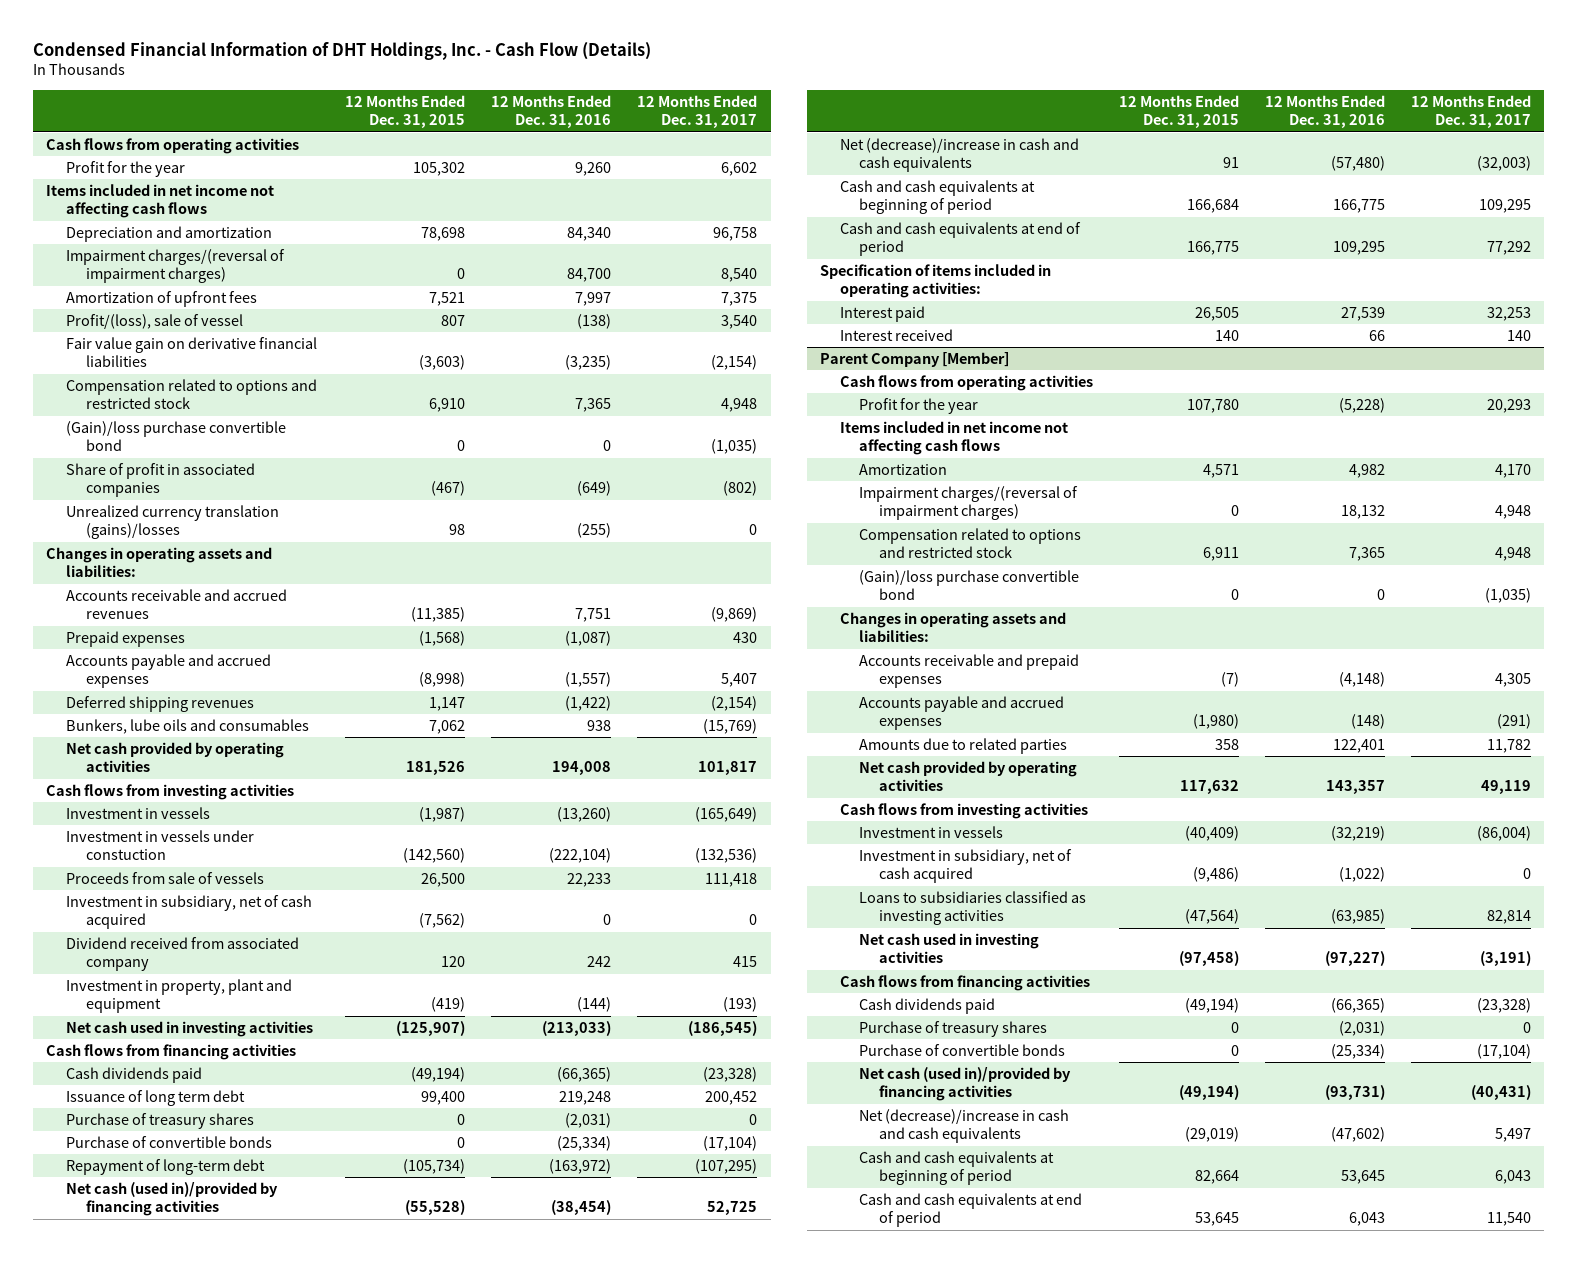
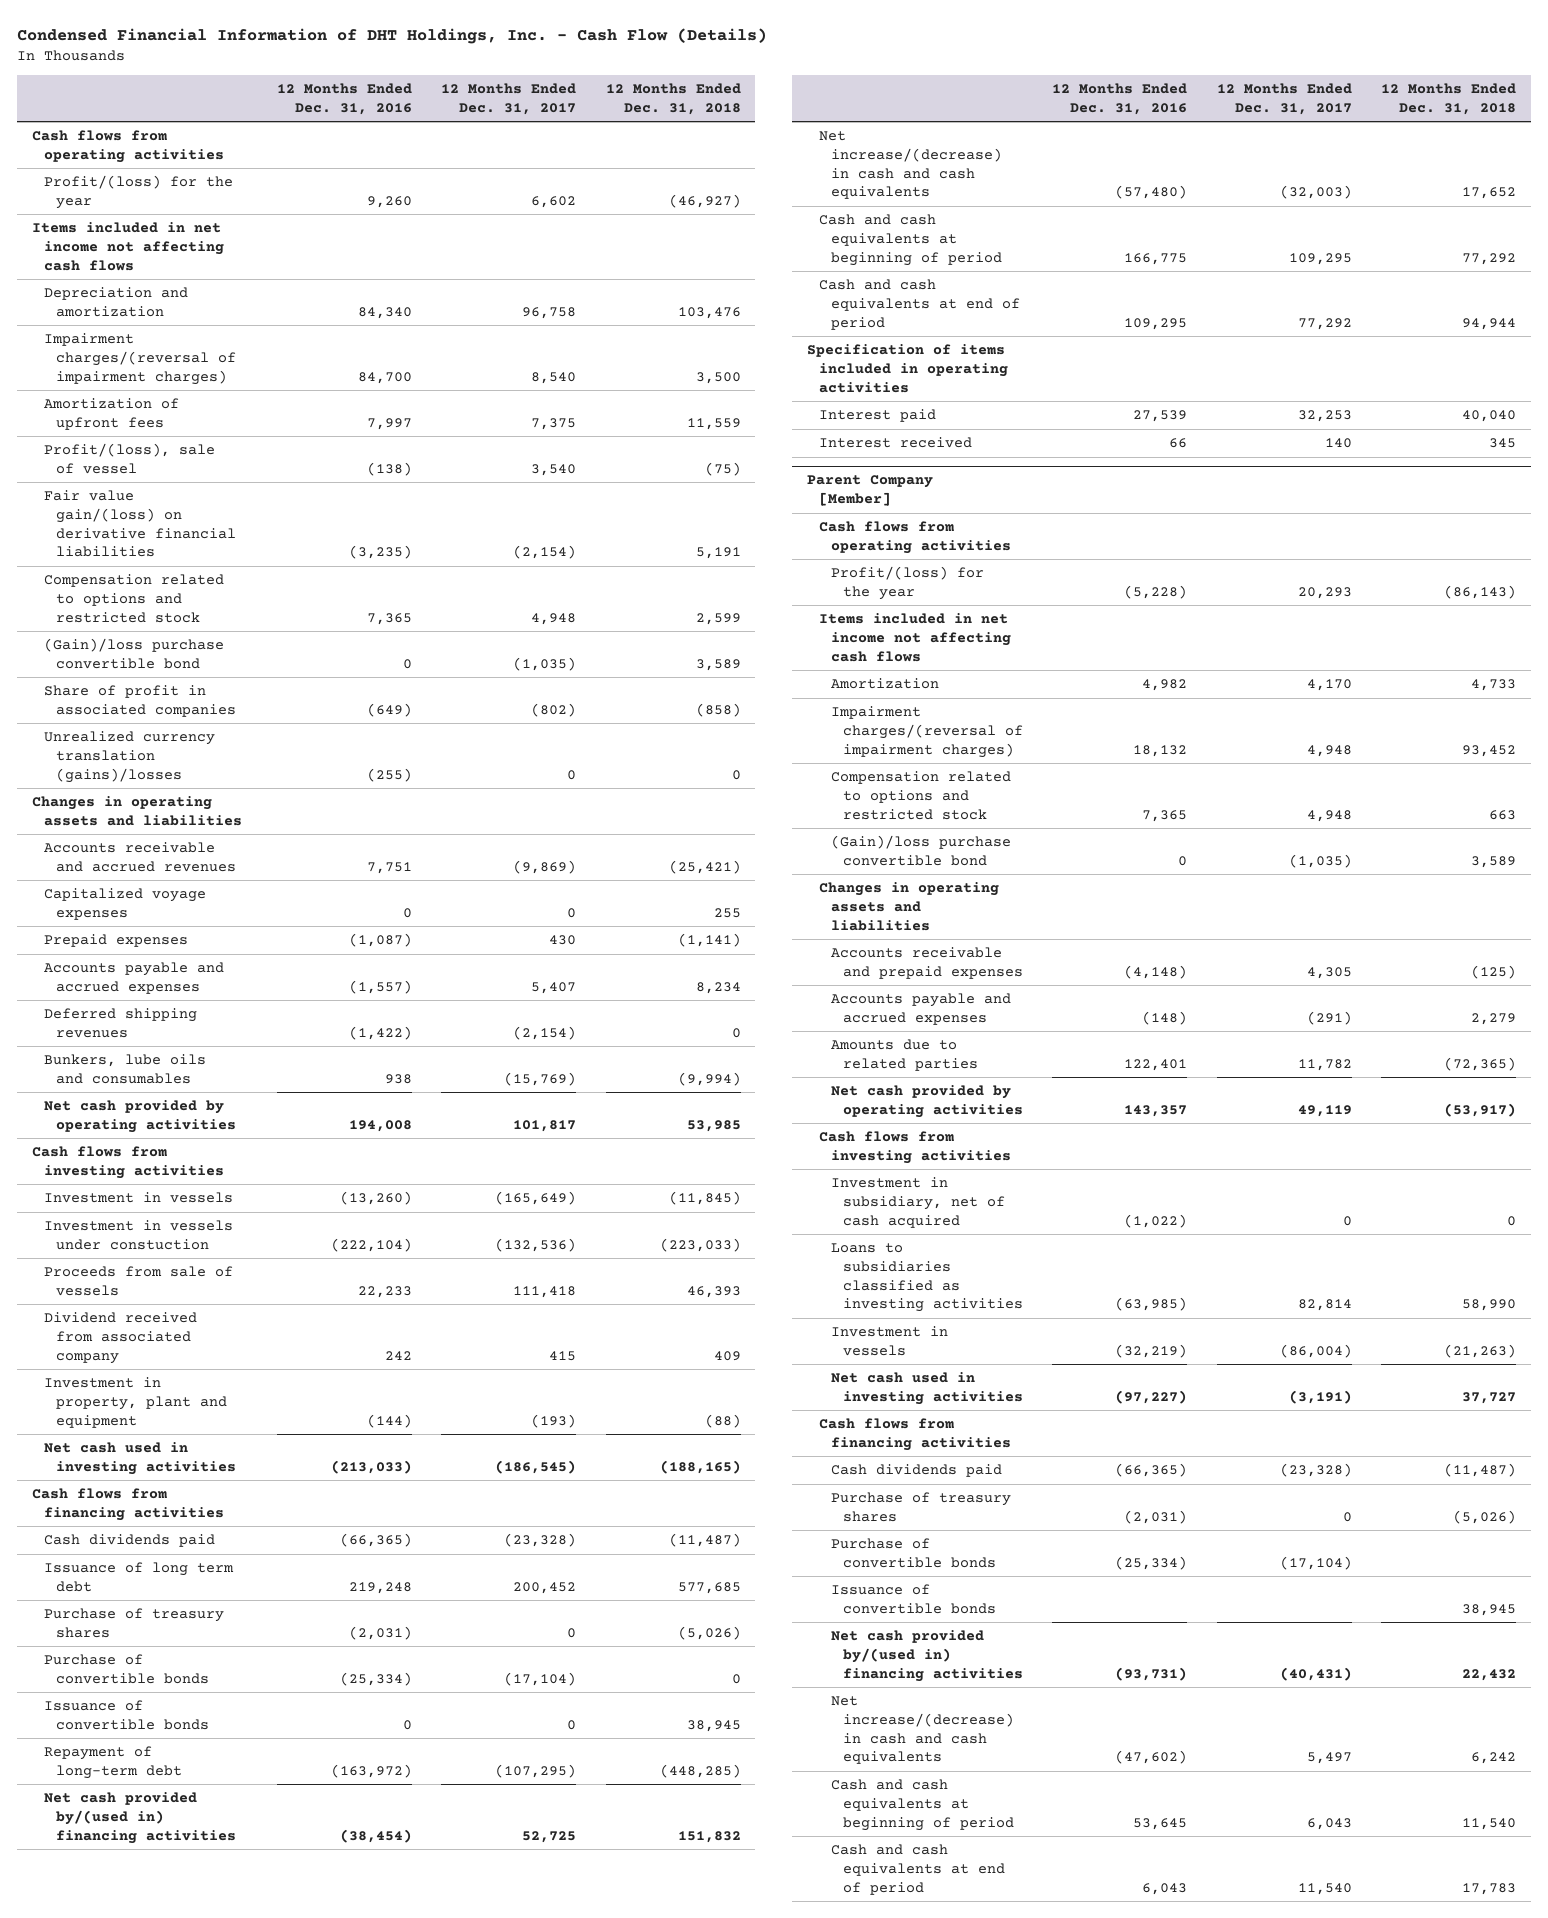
[345,95,466,129] 12 Months Ended Dec. 31, 2015 -> none
none -> [605,82,741,115] 12 Months Ended Dec. 31, 2018
[66,161,186,178] Profit for the year -> [43,175,233,209] Profit/(loss) for the year
[66,337,318,368] Fair value gain on derivative financial liabilities -> [43,490,236,558] Fair value gain/(loss) on derivative financial liabilities
[46,547,273,578] Changes in operating assets and liabilities: -> [31,796,242,826] Changes in operating assets and liabilities
none -> [43,888,206,920] Capitalized voyage expenses
[66,895,313,930] Investment in subsidiary, net of cash acquired -> none
none -> [43,1700,209,1730] Issuance of convertible bonds
[66,1182,279,1217] Net cash (used in)/provided by financing activities -> [43,1792,236,1844] Net cash provided by/(used in) financing activities
[839,138,1079,173] Net (decrease)/increase in cash and cash equivalents -> [819,131,1002,200] Net increase/(decrease) in cash and cash equivalents
[819,264,1051,299] Specification of items included in operating activities: -> [807,344,1009,393] Specification of items included in operating activities
[859,398,979,415] Profit for the year -> [830,566,984,600] Profit/(loss) for the year
[839,612,1066,643] Changes in operating assets and liabilities: -> [819,882,1000,931] Changes in operating assets and liabilities
[859,826,1004,839] Investment in vessels -> [830,1326,948,1356] Investment in vessels
none -> [830,1584,996,1614] Issuance of convertible bonds
[859,1067,1072,1102] Net cash (used in)/provided by financing activities -> [830,1630,1023,1682] Net cash provided by/(used in) financing activities
[859,1109,1070,1144] Net (decrease)/increase in cash and cash equivalents -> [830,1696,1014,1765] Net increase/(decrease) in cash and cash equivalents

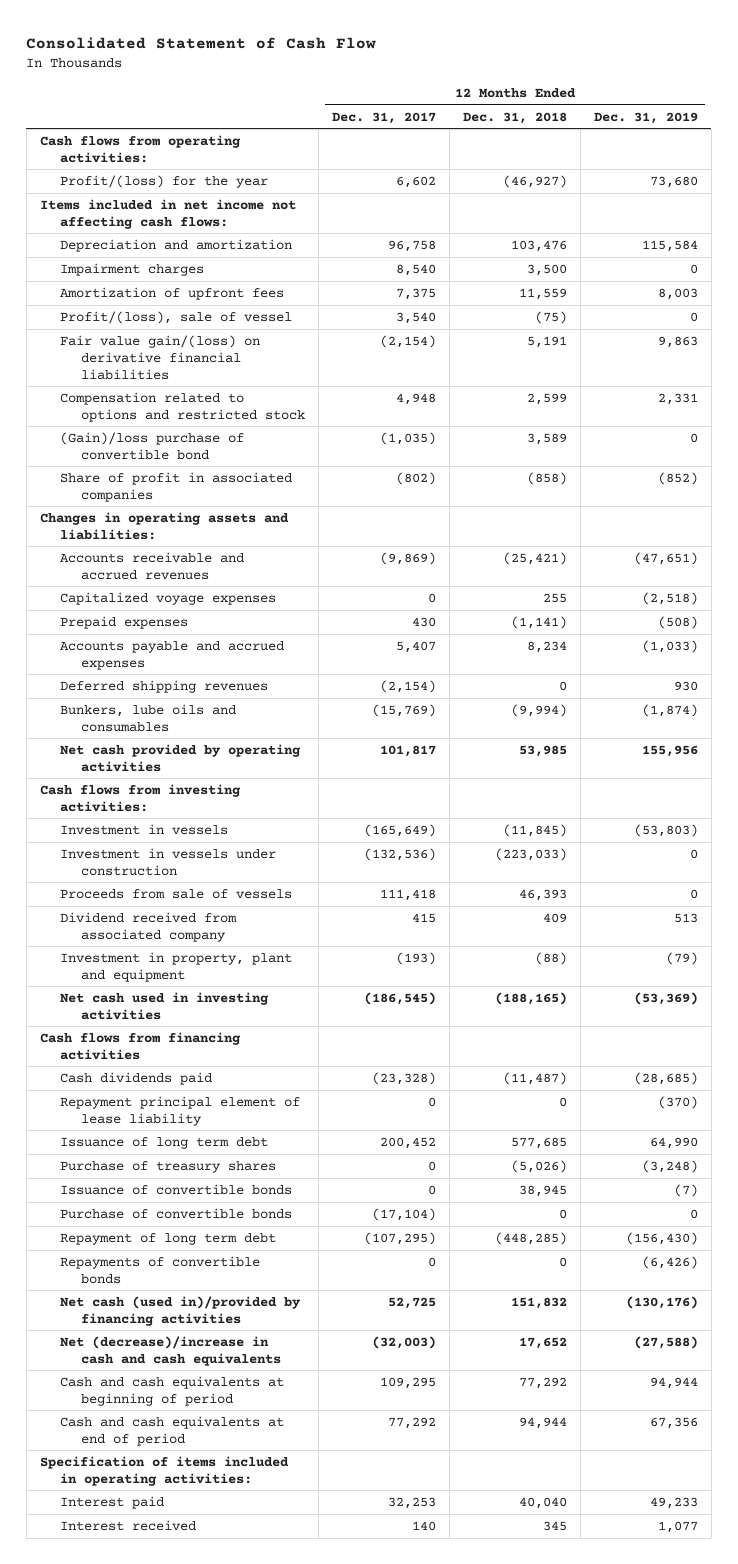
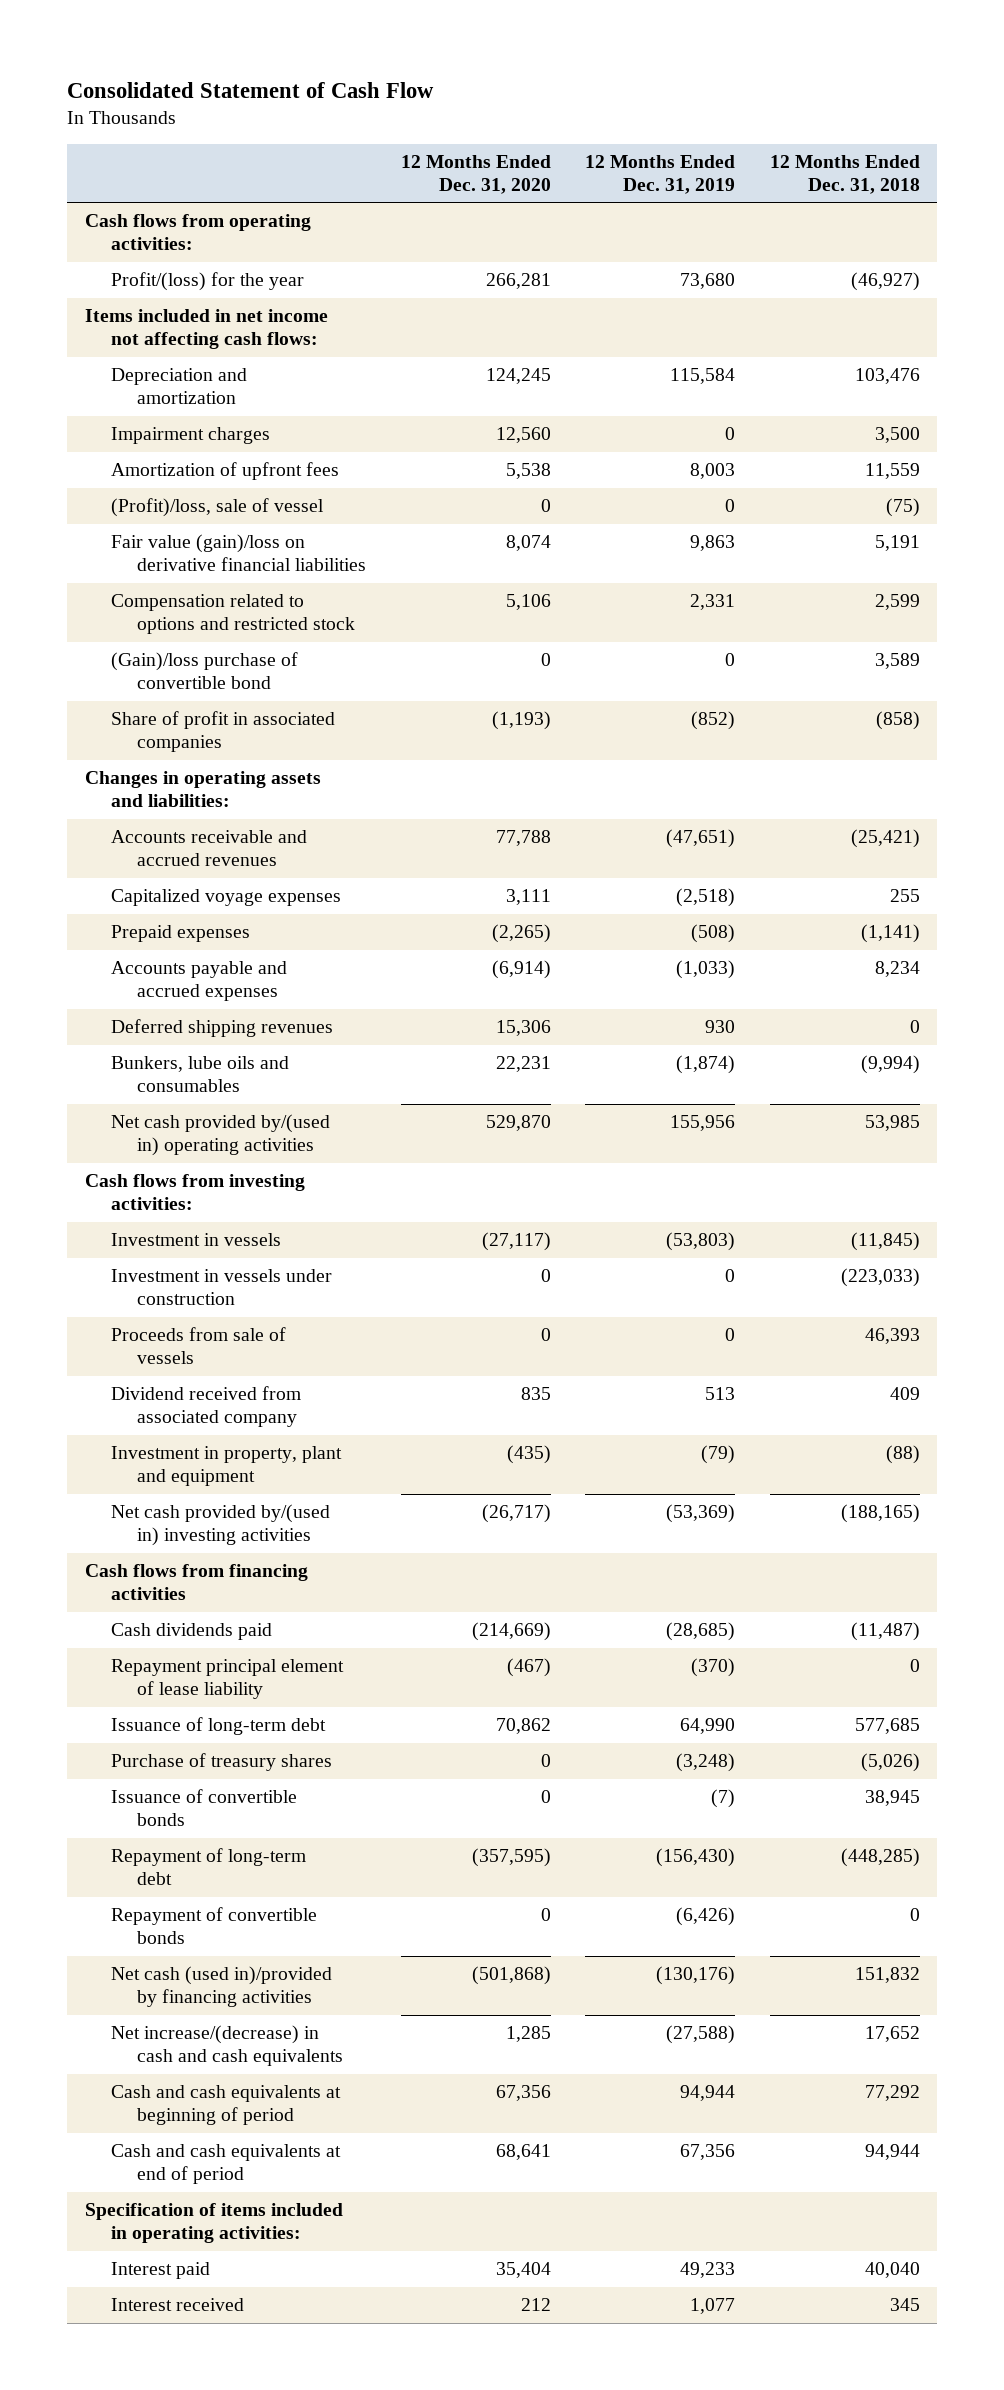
[332,111,437,124] Dec. 31, 2017 -> none
none -> [400,154,551,194] 12 Months Ended Dec. 31, 2020
[60,310,293,324] Profit/(loss), sale of vessel -> [110,498,324,518] (Profit)/loss, sale of vessel
[60,334,261,380] Fair value gain/(loss) on derivative financial liabilities -> [110,534,367,572] Fair value (gain)/loss on derivative financial liabilities
[60,743,302,772] Net cash provided by operating activities -> [110,1114,330,1157] Net cash provided by/(used in) operating activities
[60,991,270,1020] Net cash used in investing activities -> [110,1504,330,1547] Net cash provided by/(used in) investing activities
[60,1136,269,1149] Issuance of long term debt -> [110,1717,326,1736] Issuance of long-term debt
[60,1207,293,1219] Purchase of convertible bonds -> none
[60,1232,277,1245] Repayment of long term debt -> [110,1848,306,1886] Repayment of long-term debt
[60,1255,261,1284] Repayments of convertible bonds -> [110,1907,317,1945] Repayment of convertible bonds
[60,1335,282,1366] Net (decrease)/increase in cash and cash equivalents -> [110,2025,344,2067] Net increase/(decrease) in cash and cash equivalents

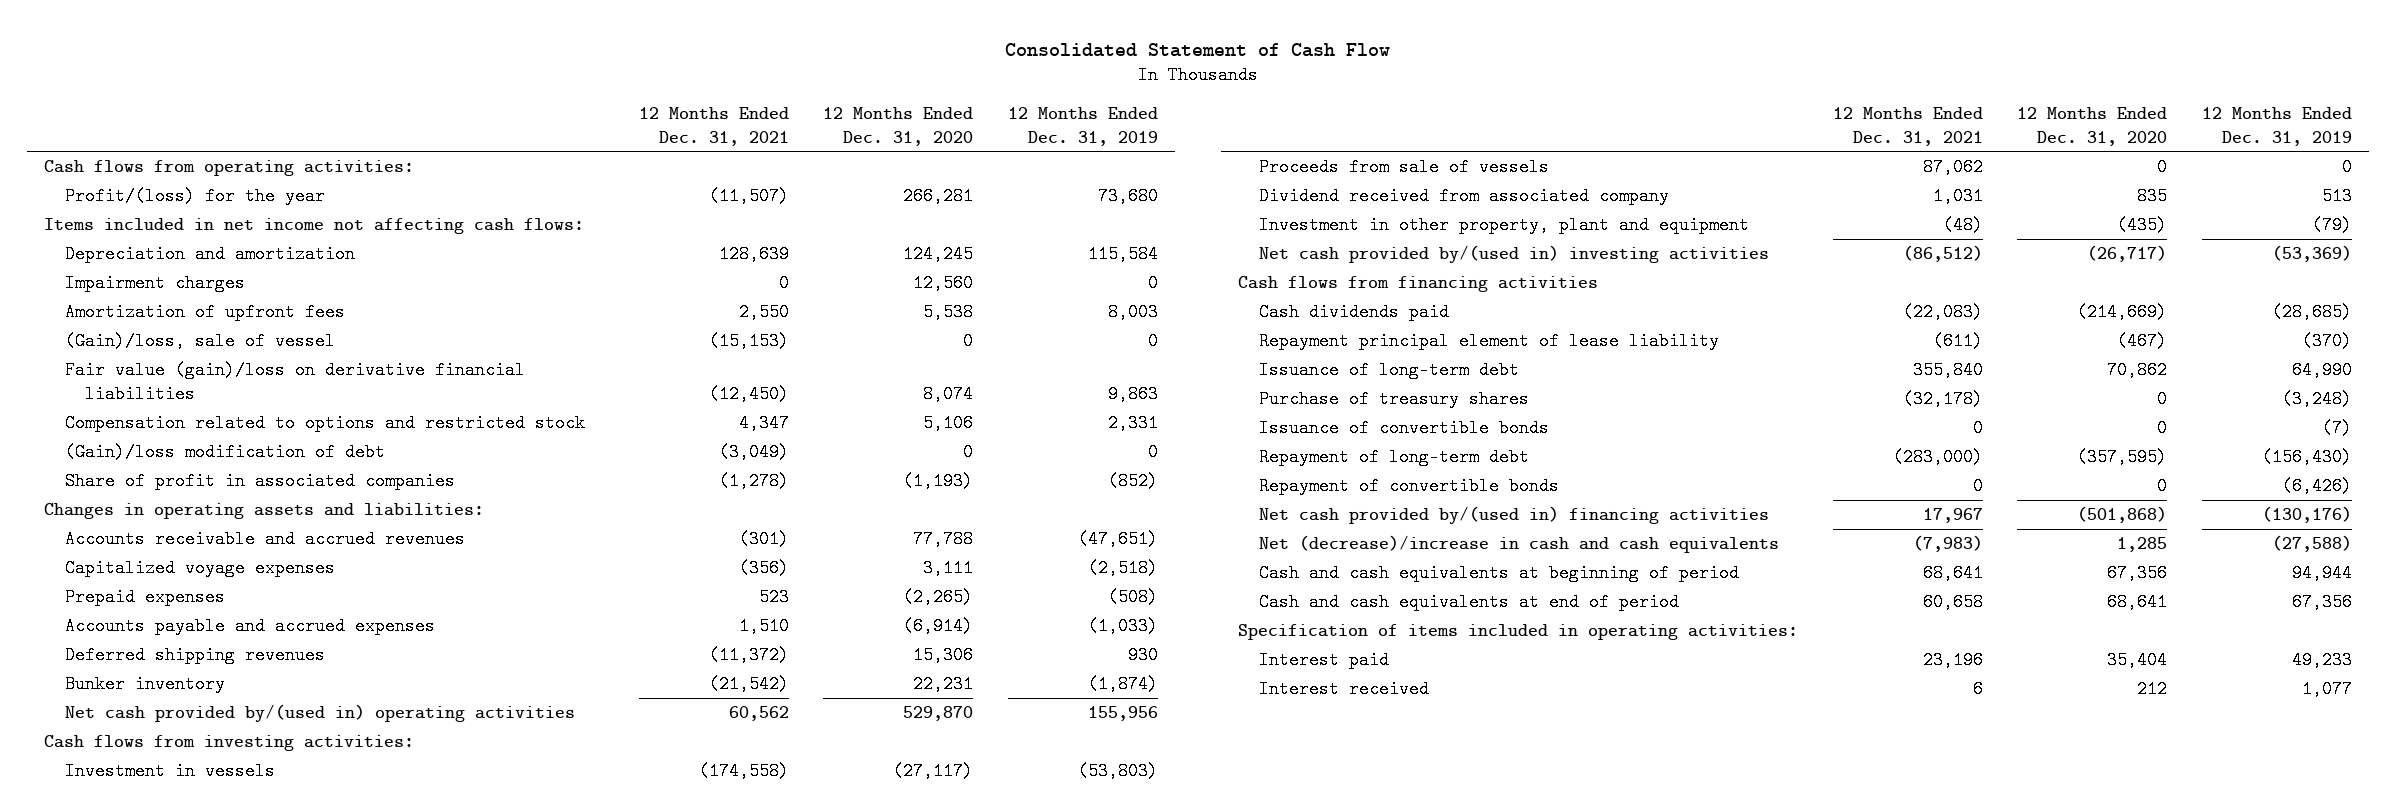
[769,154,920,194] 12 Months Ended Dec. 31, 2018 -> none
none -> [638,107,789,146] 12 Months Ended Dec. 31, 2021
[110,498,324,518] (Profit)/loss, sale of vessel -> [64,332,335,351] (Gain)/loss, sale of vessel
[110,652,298,690] (Gain)/loss purchase of convertible bond -> none
none -> [64,443,385,462] (Gain)/loss modification of debt
[110,1056,289,1093] Bunkers, lube oils and consumables -> [64,675,225,694] Bunker inventory
[110,1269,332,1306] Investment in vessels under construction -> none
[110,1446,342,1487] Investment in property, plant and equipment -> [1258,216,1749,235] Investment in other property, plant and equipment
[110,1966,332,2008] Net cash (used in)/provided by financing activities -> [1258,506,1769,525] Net cash provided by/(used in) financing activities
[110,2025,344,2067] Net increase/(decrease) in cash and cash equivalents -> [1258,535,1779,554] Net (decrease)/increase in cash and cash equivalents

